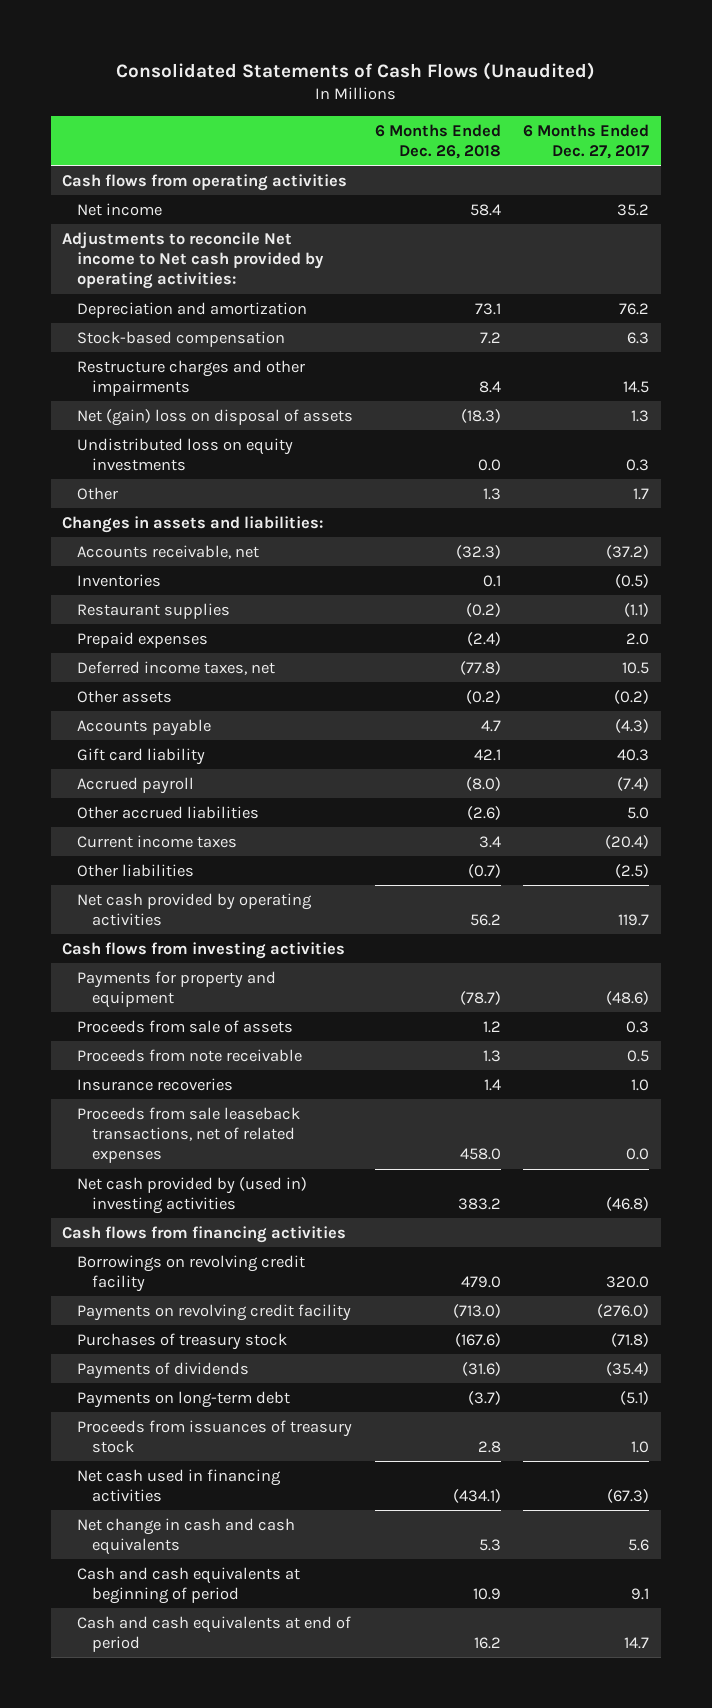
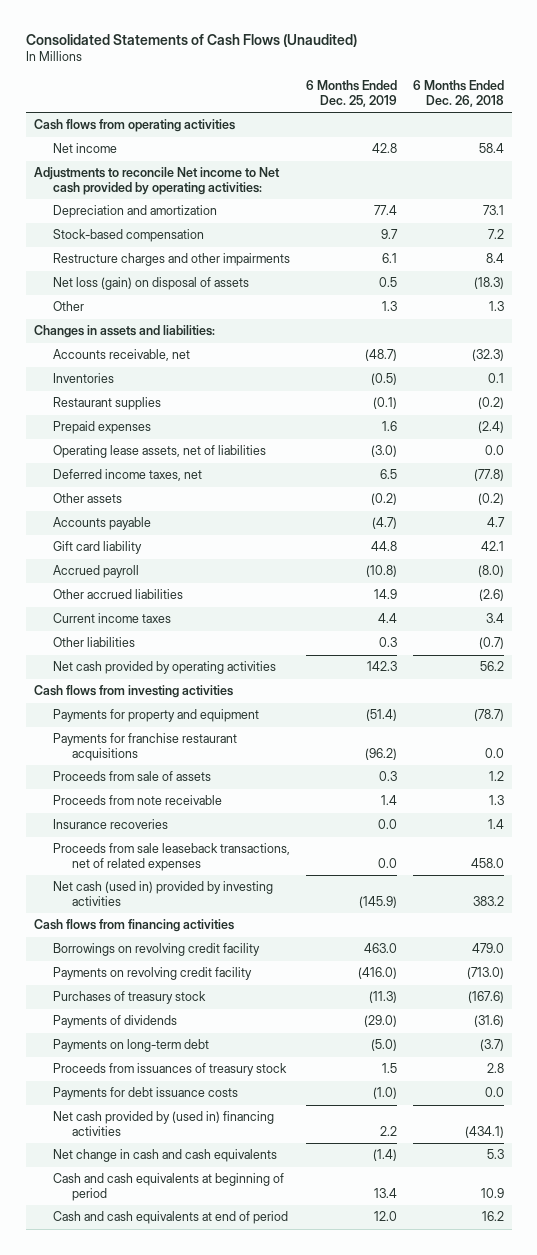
[523,123,650,159] 6 Months Ended Dec. 27, 2017 -> none
none -> [305,80,397,107] 6 Months Ended Dec. 25, 2019
[77,437,294,472] Undistributed loss on equity investments -> none
[77,408,354,426] Net (gain) loss on disposal of assets -> [52,277,249,291] Net loss (gain) on disposal of assets
none -> [52,445,266,459] Operating lease assets, net of liabilities
none -> [52,733,237,761] Payments for franchise restaurant acquisitions
[77,1176,308,1215] Net cash provided by (used in) investing activities -> [52,881,273,906] Net cash (used in) provided by investing activities
none -> [52,1087,238,1101] Payments for debt issuance costs
[77,1468,282,1503] Net cash used in financing activities -> [52,1111,274,1136] Net cash provided by (used in) financing activities

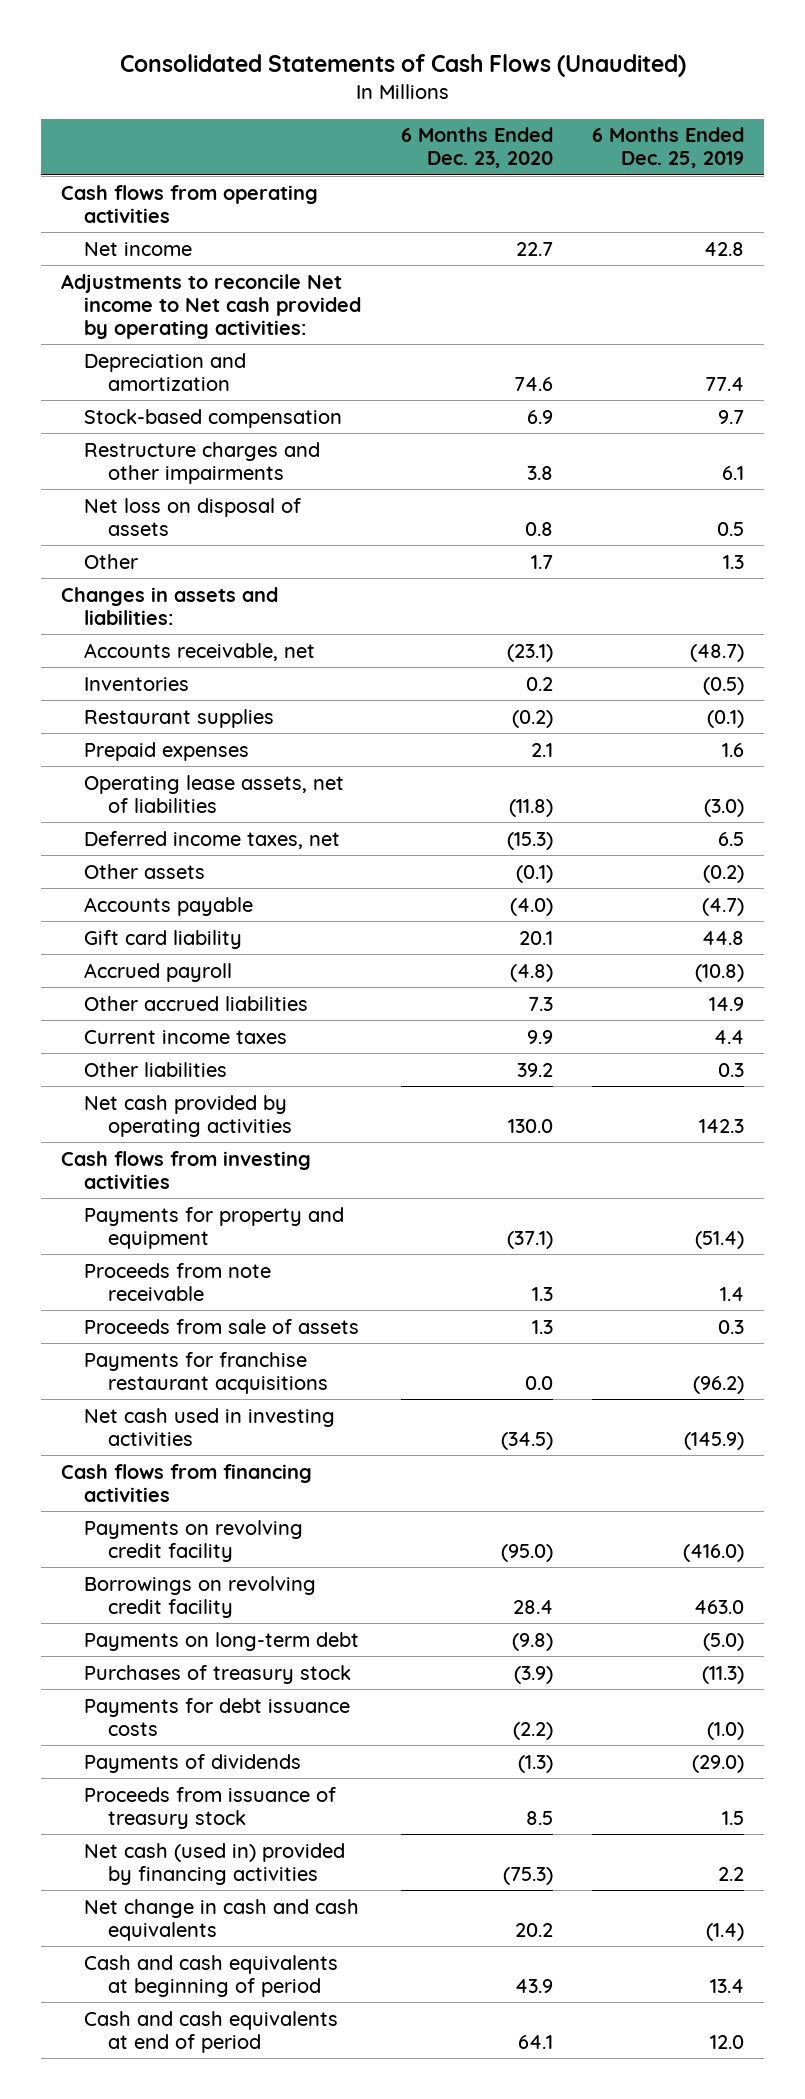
[412,80,504,107] 6 Months Ended Dec. 26, 2018 -> none
none -> [400,127,553,169] 6 Months Ended Dec. 23, 2020
[52,277,249,291] Net loss (gain) on disposal of assets -> [84,497,302,536] Net loss on disposal of assets
[52,819,168,830] Insurance recoveries -> none
[52,843,290,871] Proceeds from sale leaseback transactions, net of related expenses -> none
[52,771,211,782] Proceeds from sale of assets -> [84,1318,360,1334] Proceeds from sale of assets
[52,733,237,761] Payments for franchise restaurant acquisitions -> [84,1351,329,1394] Payments for franchise restaurant acquisitions
[52,881,273,906] Net cash (used in) provided by investing activities -> [84,1407,336,1446] Net cash used in investing activities
[52,943,260,957] Borrowings on revolving credit facility -> [84,1575,317,1618] Borrowings on revolving credit facility
[52,1063,287,1077] Proceeds from issuances of treasury stock -> none
[52,991,206,1005] Purchases of treasury stock -> [84,1664,352,1684] Purchases of treasury stock
[52,1015,177,1029] Payments of dividends -> [84,1753,302,1773] Payments of dividends
none -> [84,1786,337,1829] Proceeds from issuance of treasury stock
[52,1111,274,1136] Net cash provided by (used in) financing activities -> [84,1842,346,1885] Net cash (used in) provided by financing activities

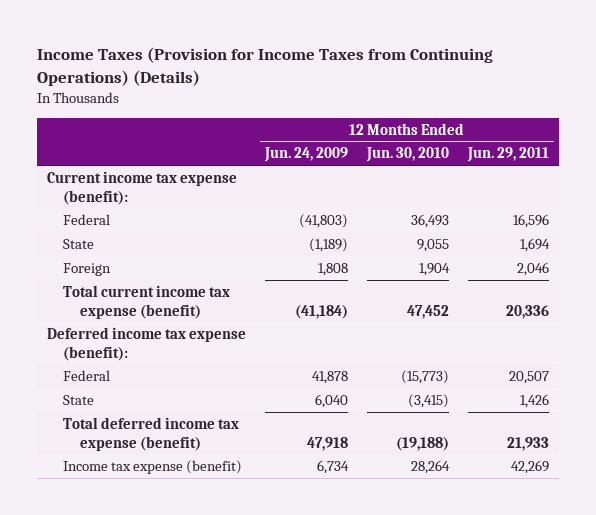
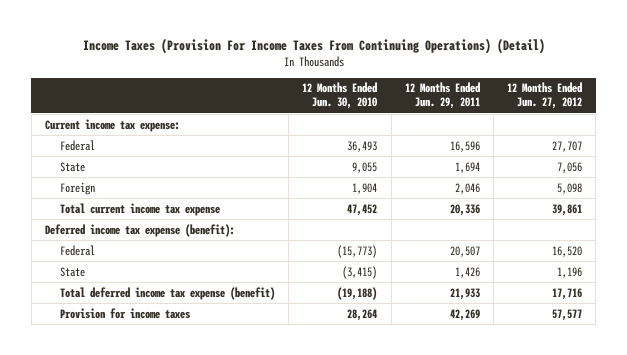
[36,47,493,87] Income Taxes (Provision for Income Taxes from Continuing Operations) (Details) -> [82,37,545,54] Income Taxes (Provision For Income Taxes From Continuing Operations) (Detail)
[263,147,348,163] Jun. 24, 2009 -> none
none -> [507,82,583,110] 12 Months Ended Jun. 27, 2012
[46,170,237,205] Current income tax expense (benefit): -> [45,118,181,132] Current income tax expense:
[63,284,231,319] Total current income tax expense (benefit) -> [60,202,221,216] Total current income tax expense
[63,459,243,474] Income tax expense (benefit) -> [60,307,191,319] Provision for income taxes

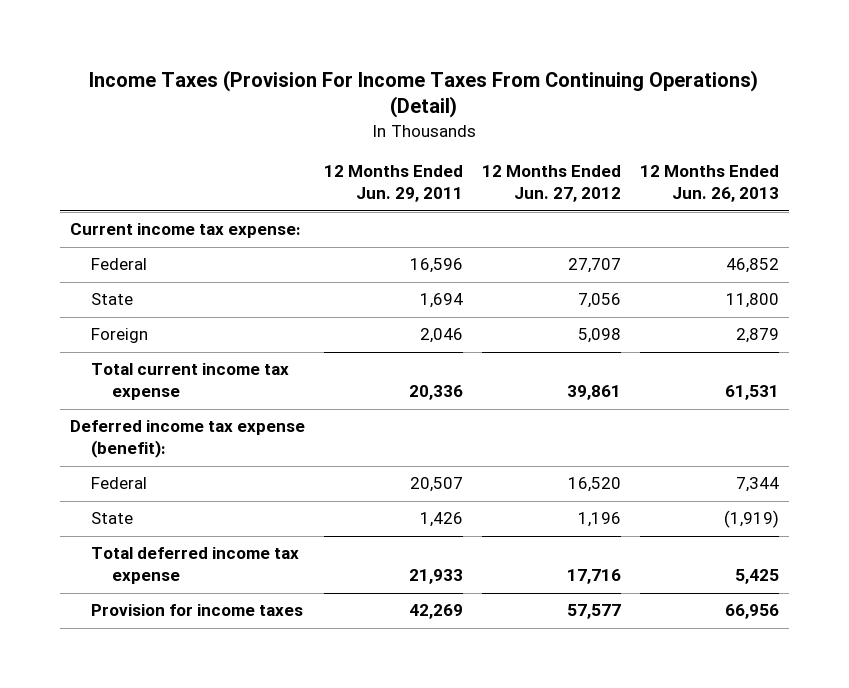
[302,82,378,110] 12 Months Ended Jun. 30, 2010 -> none
none -> [640,165,780,203] 12 Months Ended Jun. 26, 2013
[60,286,276,300] Total deferred income tax expense (benefit) -> [90,547,299,585] Total deferred income tax expense

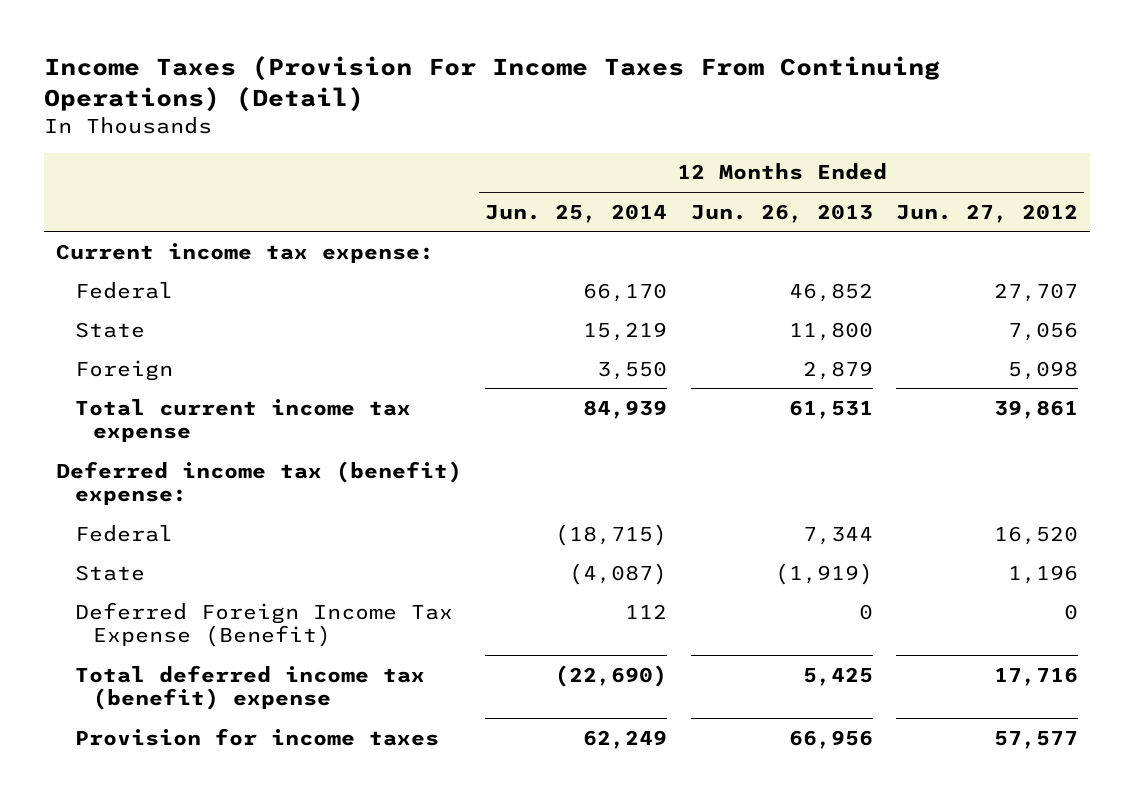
[323,165,463,203] 12 Months Ended Jun. 29, 2011 -> none
none -> [485,203,668,223] Jun. 25, 2014
[69,420,305,459] Deferred income tax expense (benefit): -> [55,460,462,506] Deferred income tax (benefit) expense:
none -> [74,601,453,648] Deferred Foreign Income Tax Expense (Benefit)
[90,547,299,585] Total deferred income tax expense -> [74,664,425,711] Total deferred income tax (benefit) expense

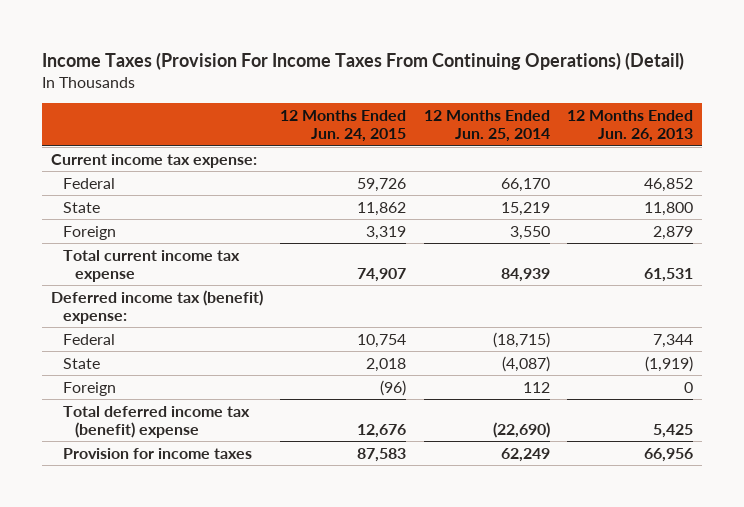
[896,203,1079,223] Jun. 27, 2012 -> none
none -> [280,109,407,143] 12 Months Ended Jun. 24, 2015
[74,601,453,648] Deferred Foreign Income Tax Expense (Benefit) -> [62,381,116,396] Foreign

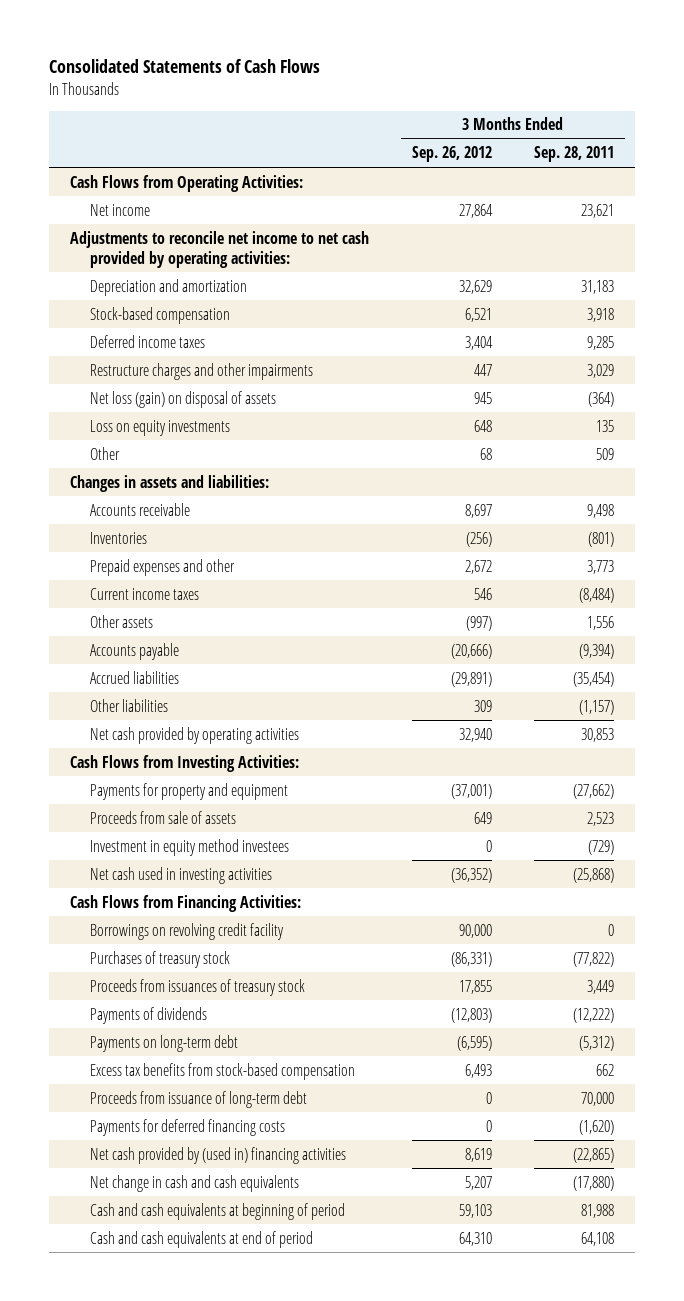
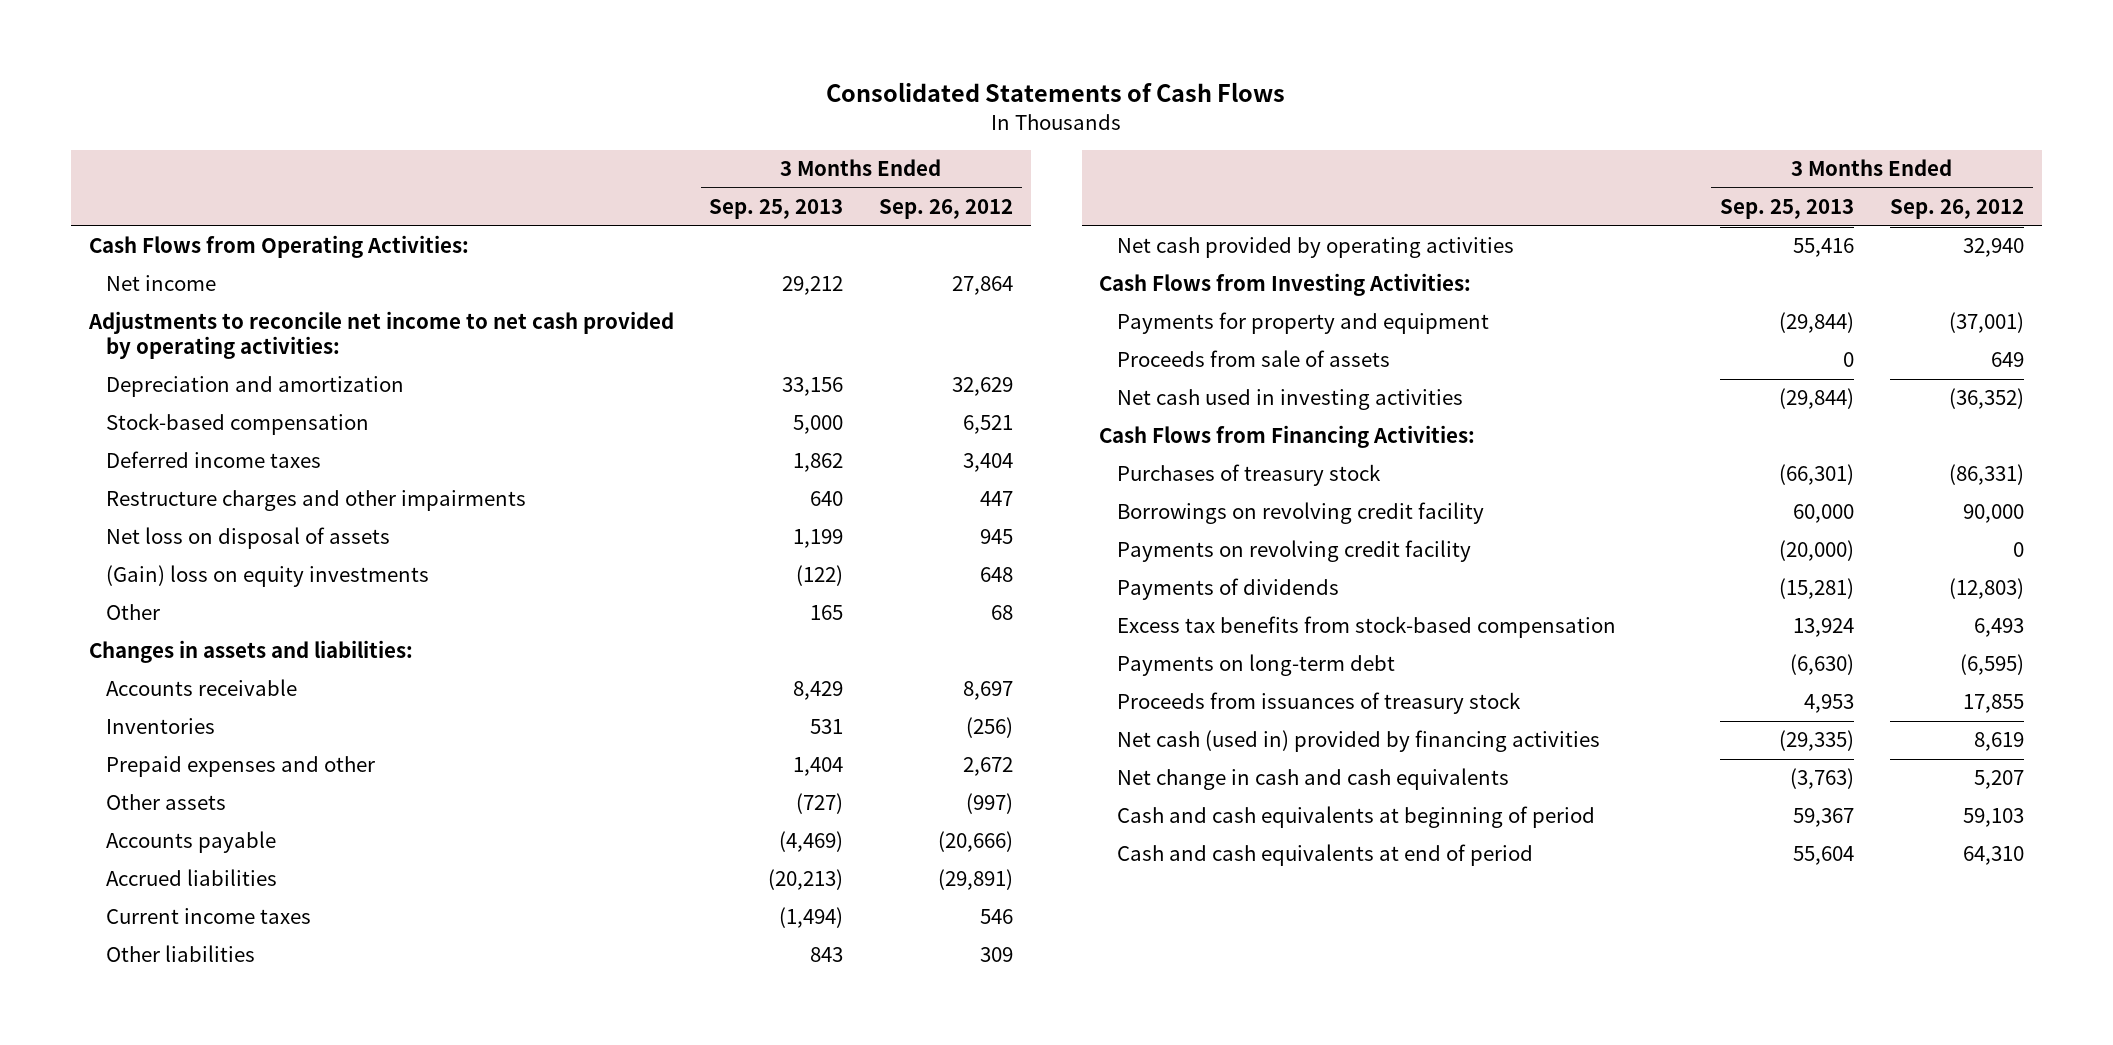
[534,146,615,163] Sep. 28, 2011 -> none
none -> [709,199,844,220] Sep. 25, 2013
[90,390,277,408] Net loss (gain) on disposal of assets -> [106,527,391,550] Net loss on disposal of assets
[90,419,231,436] Loss on equity investments -> [106,565,430,588] (Gain) loss on equity investments
[90,587,200,600] Current income taxes -> [106,908,312,925] Current income taxes
[90,838,290,856] Investment in equity method investees -> none
[90,922,285,940] Borrowings on revolving credit facility -> [1116,502,1484,525] Borrowings on revolving credit facility
none -> [1116,540,1471,563] Payments on revolving credit facility
[90,1090,308,1108] Proceeds from issuance of long-term debt -> none
[90,1118,286,1136] Payments for deferred financing costs -> none
[90,1034,239,1052] Payments on long-term debt -> [1116,654,1395,677] Payments on long-term debt
[90,978,306,996] Proceeds from issuances of treasury stock -> [1116,692,1521,715] Proceeds from issuances of treasury stock
[90,1146,347,1164] Net cash provided by (used in) financing activities -> [1116,730,1600,753] Net cash (used in) provided by financing activities

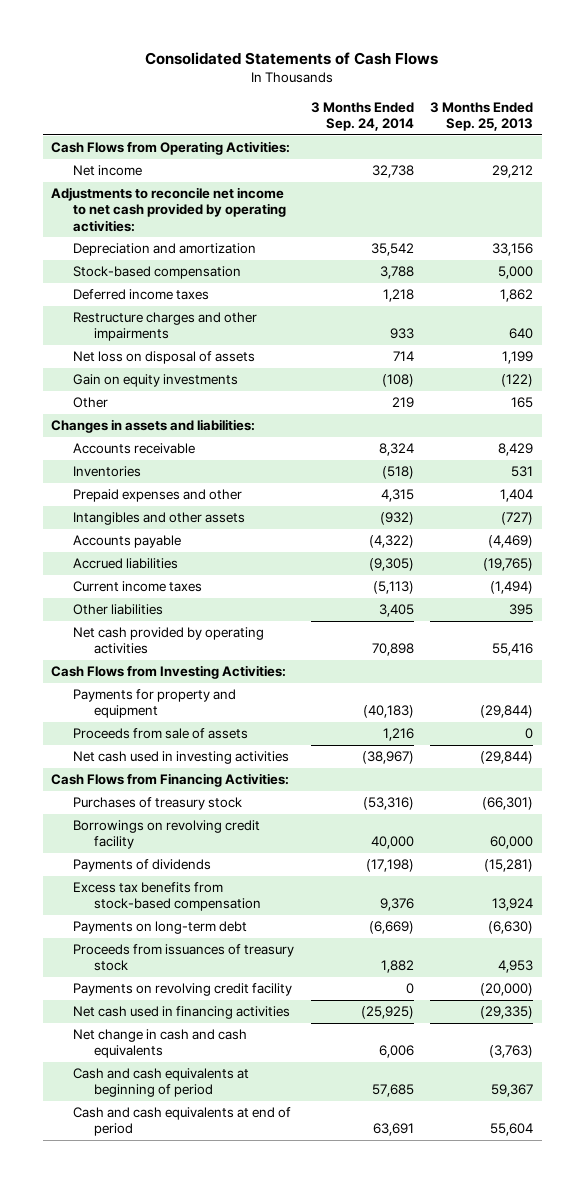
[879,199,1014,220] Sep. 26, 2012 -> none
none -> [310,101,414,132] 3 Months Ended Sep. 24, 2014
[106,565,430,588] (Gain) loss on equity investments -> [72,374,238,388] Gain on equity investments
[106,794,227,811] Other assets -> [72,512,245,526] Intangibles and other assets
[768,869,844,891] (20,213) -> [483,558,534,572] (19,765)
[810,947,844,963] 843 -> [509,604,534,616] 395
[1116,540,1471,563] Payments on revolving credit facility -> [72,983,292,997] Payments on revolving credit facility
[1116,730,1600,753] Net cash (used in) provided by financing activities -> [72,1006,290,1020] Net cash used in financing activities

